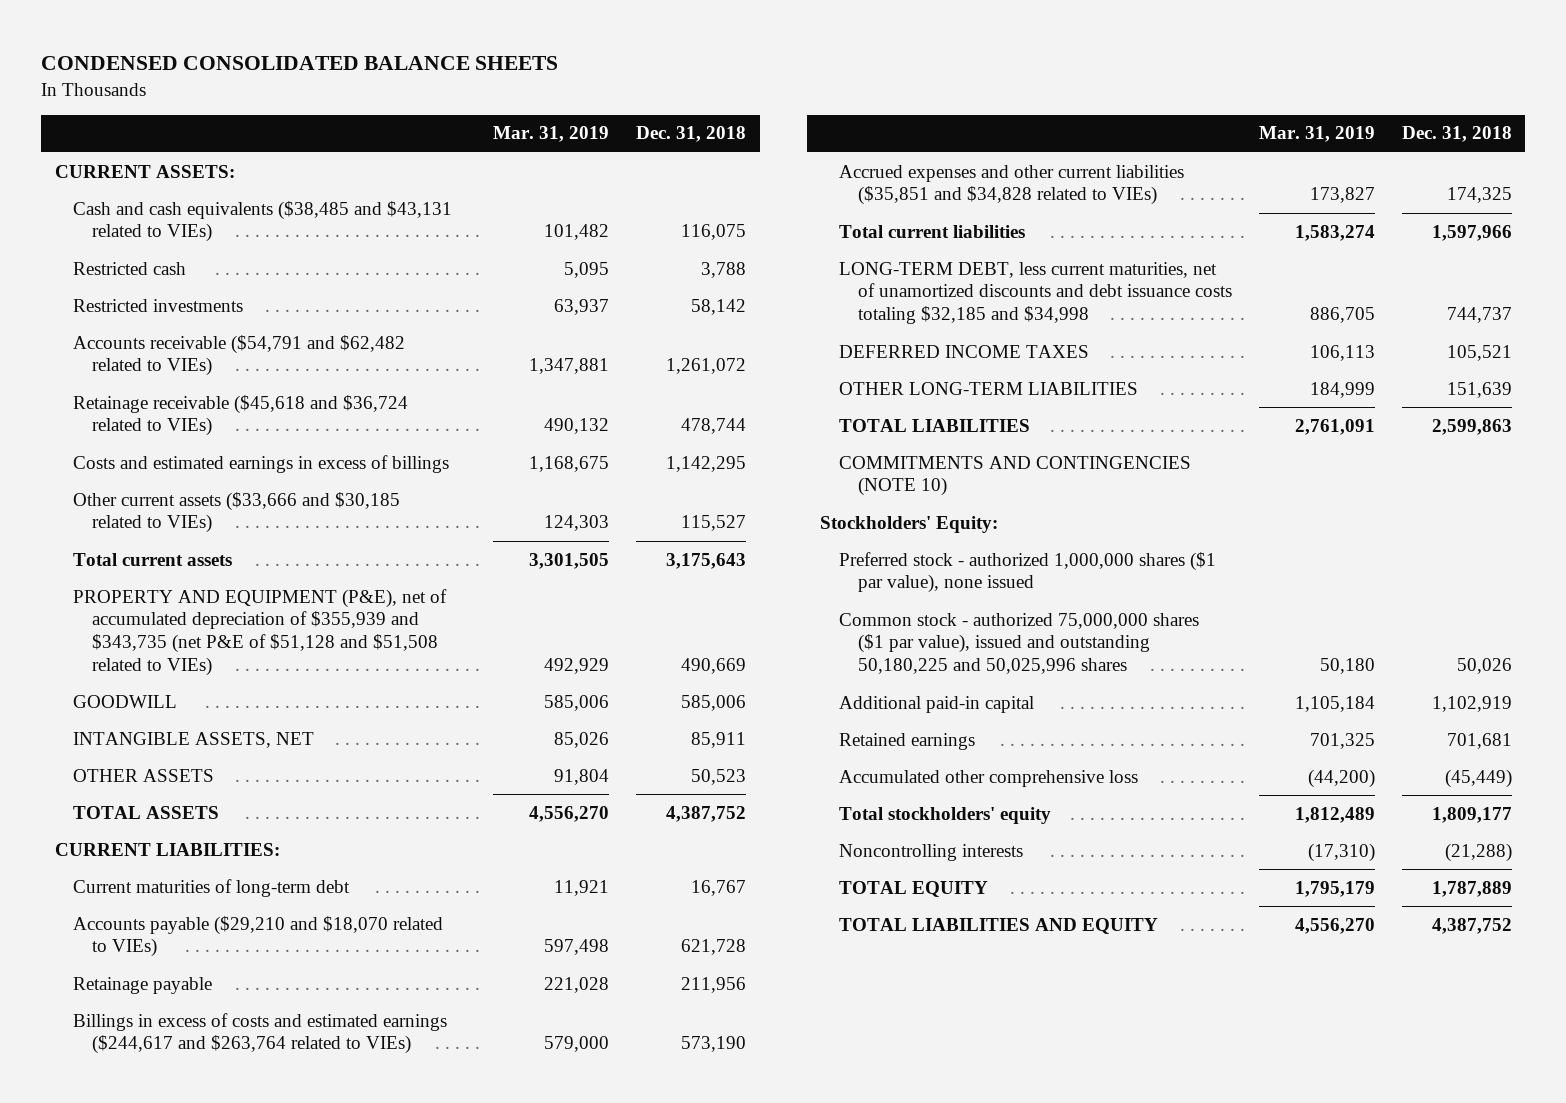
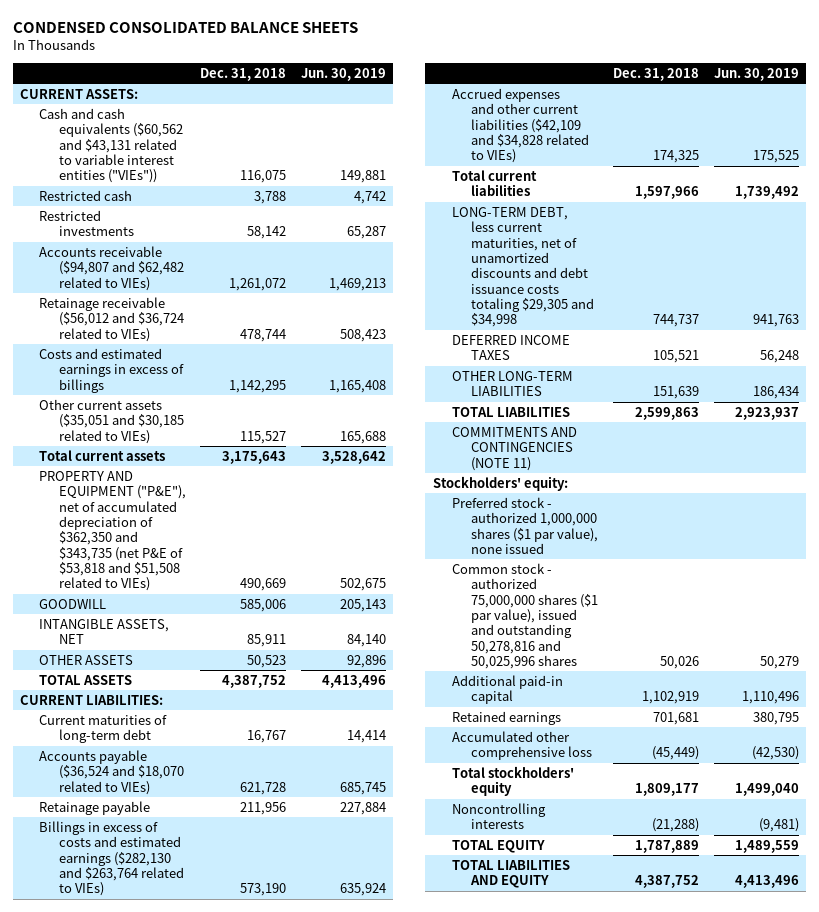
[493,126,610,143] Mar. 31, 2019 -> none
none -> [300,67,386,81] Jun. 30, 2019
[73,200,453,243] Cash and cash equivalents ($38,485 and $43,131 related to VIEs) -> [39,107,183,184] Cash and cash equivalents ($60,562 and $43,131 related to variable interest entities ("VIEs"))
[73,334,406,377] Accounts receivable ($54,791 and $62,482 related to VIEs) -> [39,245,184,291] Accounts receivable ($94,807 and $62,482 related to VIEs)
[73,394,409,437] Retainage receivable ($45,618 and $36,724 related to VIEs) -> [39,296,184,342] Retainage receivable ($56,012 and $36,724 related to VIEs)
[73,491,401,534] Other current assets ($33,666 and $30,185 related to VIEs) -> [39,398,184,444] Other current assets ($35,051 and $30,185 related to VIEs)
[73,588,448,676] PROPERTY AND EQUIPMENT (P&E), net of accumulated depreciation of $355,939 and $343,735 (net P&E of $51,128 and $51,508 related to VIEs) -> [39,470,186,592] PROPERTY AND EQUIPMENT ("P&E"), net of accumulated depreciation of $362,350 and $343,735 (net P&E of $53,818 and $51,508 related to VIEs)
[73,915,444,958] Accounts payable ($29,210 and $18,070 related to VIEs) -> [39,749,184,795] Accounts payable ($36,524 and $18,070 related to VIEs)
[73,1012,448,1055] Billings in excess of costs and estimated earnings ($244,617 and $263,764 related to VIEs) -> [39,820,184,897] Billings in excess of costs and estimated earnings ($282,130 and $263,764 related to VIEs)
[839,164,1185,206] Accrued expenses and other current liabilities ($35,851 and $34,828 related to VIEs) -> [452,87,590,164] Accrued expenses and other current liabilities ($42,109 and $34,828 related to VIEs)
[839,261,1233,325] LONG-TERM DEBT, less current maturities, net of unamortized discounts and debt issuance costs totaling $32,185 and $34,998 -> [452,206,595,328] LONG-TERM DEBT, less current maturities, net of unamortized discounts and debt issuance costs totaling $29,305 and $34,998
[839,455,1192,497] COMMITMENTS AND CONTINGENCIES (NOTE 10) -> [452,426,578,471] COMMITMENTS AND CONTINGENCIES (NOTE 11)
[820,515,999,533] Stockholders' Equity: -> [432,475,568,491] Stockholders' equity:
[839,612,1200,675] Common stock - authorized 75,000,000 shares ($1 par value), issued and outstanding 50,180,225 and 50,025,996 shares -> [452,562,599,670] Common stock - authorized 75,000,000 shares ($1 par value), issued and outstanding 50,278,816 and 50,025,996 shares

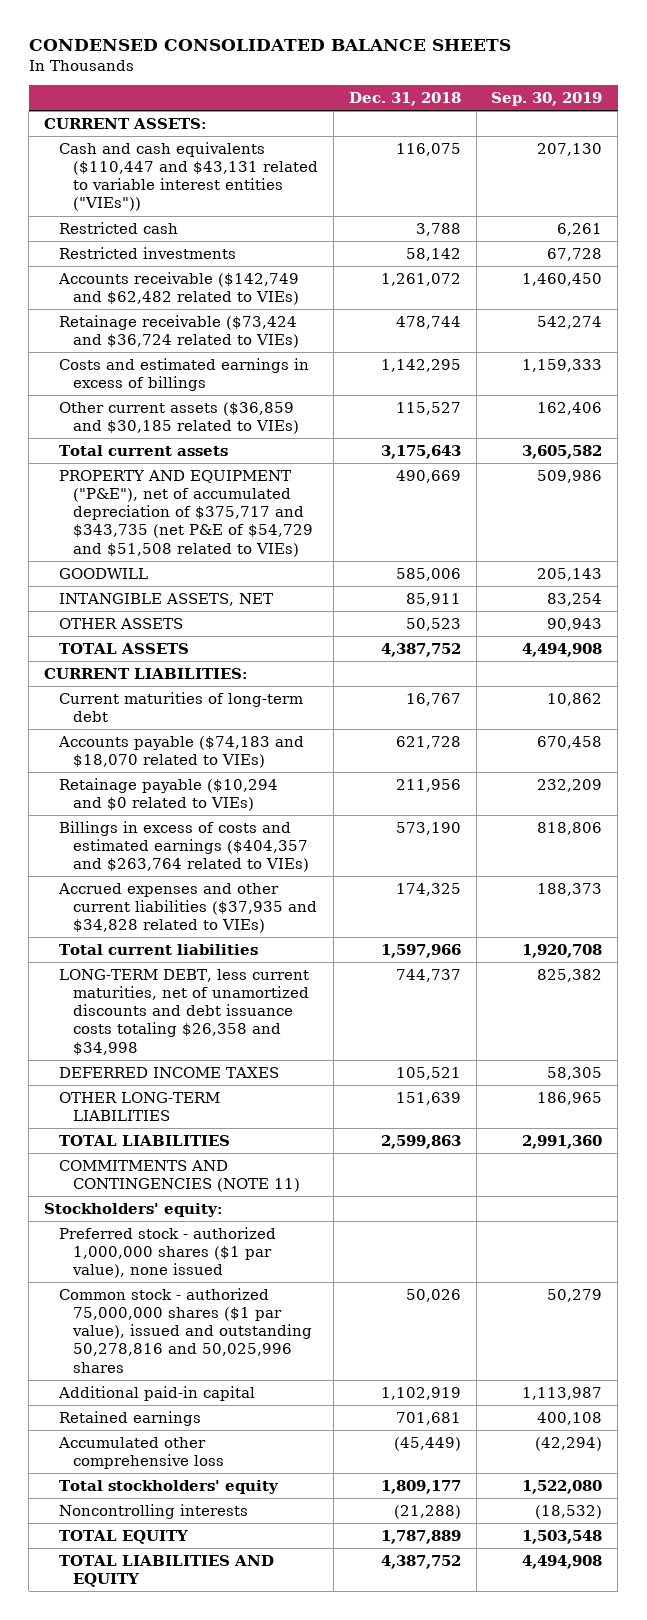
[300,67,386,81] Jun. 30, 2019 -> none
none -> [491,91,603,106] Sep. 30, 2019
[39,107,183,184] Cash and cash equivalents ($60,562 and $43,131 related to variable interest entities ("VIEs")) -> [58,141,318,212] Cash and cash equivalents ($110,447 and $43,131 related to variable interest entities ("VIEs"))
[39,245,184,291] Accounts receivable ($94,807 and $62,482 related to VIEs) -> [57,271,299,305] Accounts receivable ($142,749 and $62,482 related to VIEs)
[39,296,184,342] Retainage receivable ($56,012 and $36,724 related to VIEs) -> [58,314,299,348] Retainage receivable ($73,424 and $36,724 related to VIEs)
[39,398,184,444] Other current assets ($35,051 and $30,185 related to VIEs) -> [58,401,299,434] Other current assets ($36,859 and $30,185 related to VIEs)
[39,470,186,592] PROPERTY AND EQUIPMENT ("P&E"), net of accumulated depreciation of $362,350 and $343,735 (net P&E of $53,818 and $51,508 related to VIEs) -> [58,469,313,557] PROPERTY AND EQUIPMENT ("P&E"), net of accumulated depreciation of $375,717 and $343,735 (net P&E of $54,729 and $51,508 related to VIEs)
[39,749,184,795] Accounts payable ($36,524 and $18,070 related to VIEs) -> [57,735,304,768] Accounts payable ($74,183 and $18,070 related to VIEs)
[39,800,151,815] Retainage payable -> [58,777,278,811] Retainage payable ($10,294 and $0 related to VIEs)
[39,820,184,897] Billings in excess of costs and estimated earnings ($282,130 and $263,764 related to VIEs) -> [58,820,309,873] Billings in excess of costs and estimated earnings ($404,357 and $263,764 related to VIEs)
[452,87,590,164] Accrued expenses and other current liabilities ($42,109 and $34,828 related to VIEs) -> [57,882,317,934] Accrued expenses and other current liabilities ($37,935 and $34,828 related to VIEs)
[452,206,595,328] LONG-TERM DEBT, less current maturities, net of unamortized discounts and debt issuance costs totaling $29,305 and $34,998 -> [58,968,309,1055] LONG-TERM DEBT, less current maturities, net of unamortized discounts and debt issuance costs totaling $26,358 and $34,998

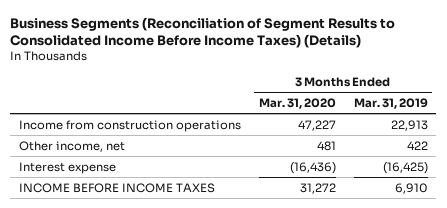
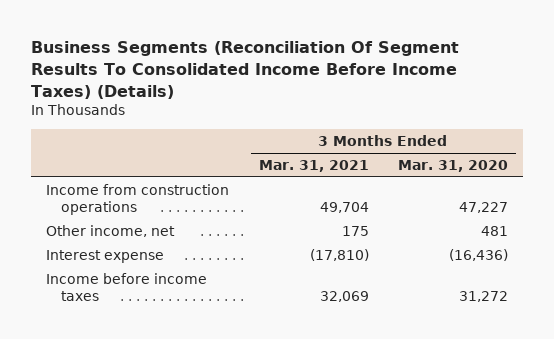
[10,16,396,49] Business Segments (Reconciliation of Segment Results to Consolidated Income Before Income Taxes) (Details) -> [31,41,460,99] Business Segments (Reconciliation Of Segment Results To Consolidated Income Before Income Taxes) (Details)
[353,98,428,110] Mar. 31, 2019 -> none
none -> [258,159,369,172] Mar. 31, 2021
[19,182,216,193] INCOME BEFORE INCOME TAXES -> [46,272,208,302] Income before income taxes

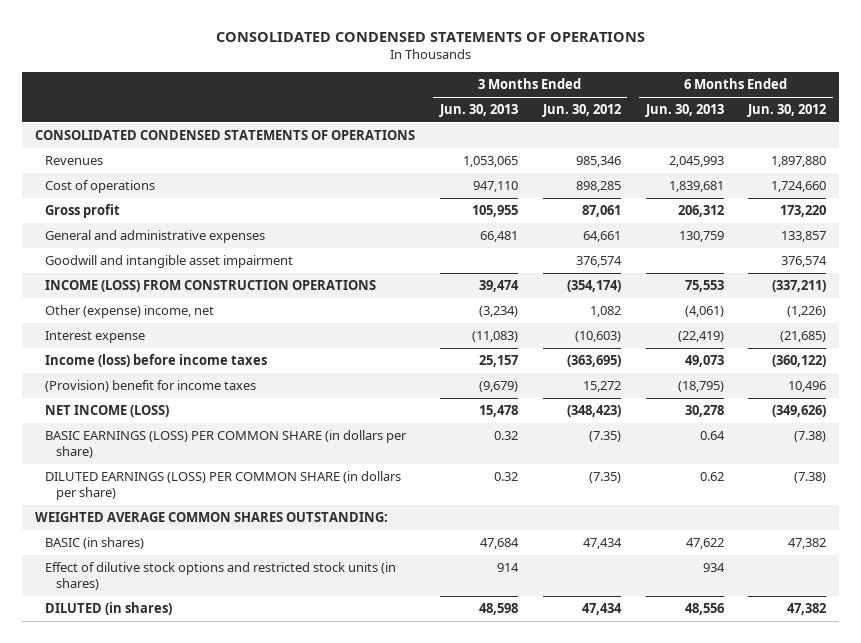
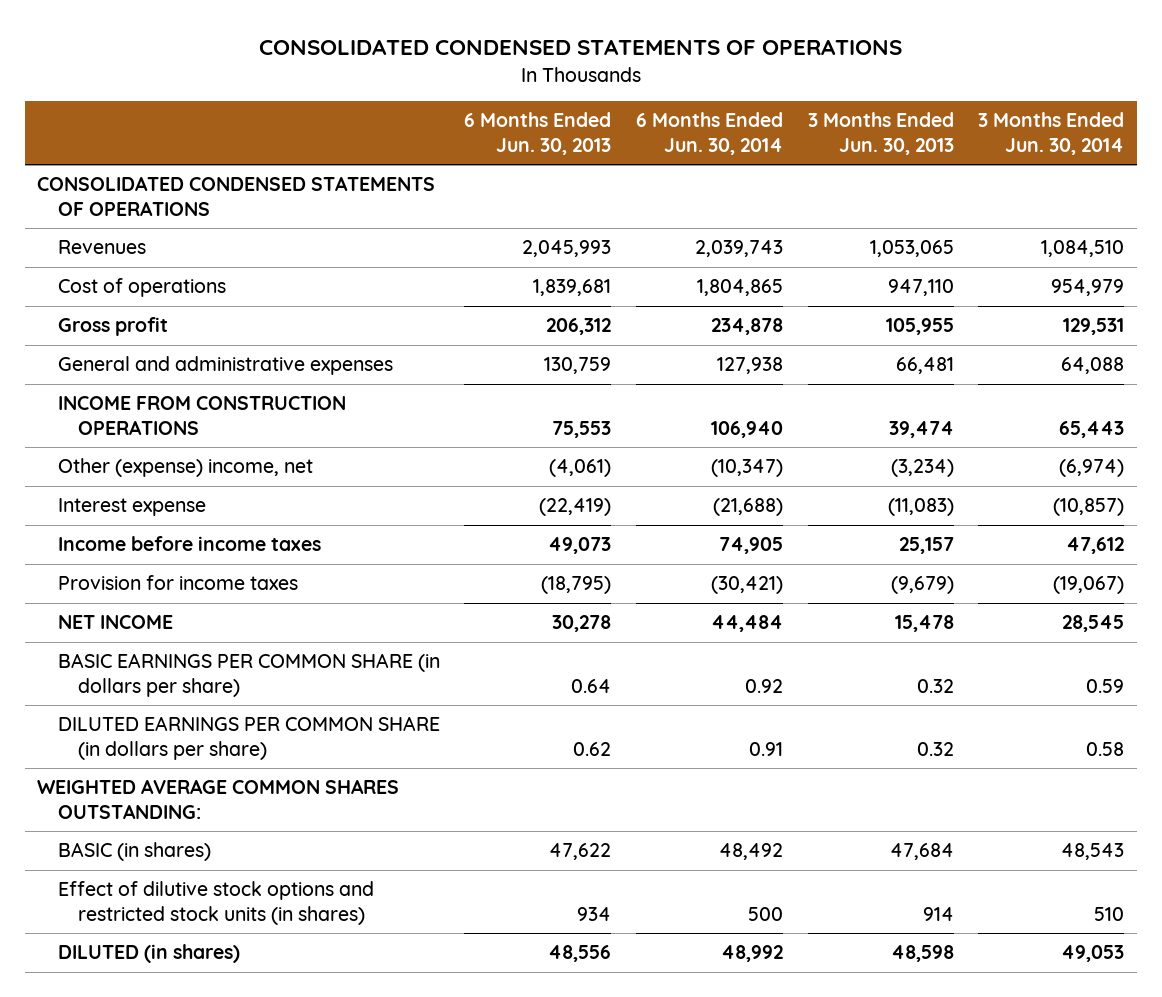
[541,104,621,118] Jun. 30, 2012 -> none
[747,104,827,118] Jun. 30, 2012 -> none
none -> [636,112,784,155] 6 Months Ended Jun. 30, 2014
none -> [978,112,1125,155] 3 Months Ended Jun. 30, 2014
[45,255,294,269] Goodwill and intangible asset impairment -> none
[45,280,377,293] INCOME (LOSS) FROM CONSTRUCTION OPERATIONS -> [57,396,346,435] INCOME FROM CONSTRUCTION OPERATIONS
[45,354,268,368] Income (loss) before income taxes -> [57,536,321,552] Income before income taxes
[45,380,257,393] (Provision) benefit for income taxes -> [57,575,298,591] Provision for income taxes
[45,405,170,418] NET INCOME (LOSS) -> [57,615,173,630] NET INCOME
[45,430,408,459] BASIC EARNINGS (LOSS) PER COMMON SHARE (in dollars per share) -> [57,653,440,697] BASIC EARNINGS PER COMMON SHARE (in dollars per share)
[45,471,402,501] DILUTED EARNINGS (LOSS) PER COMMON SHARE (in dollars per share) -> [57,716,440,760] DILUTED EARNINGS PER COMMON SHARE (in dollars per share)

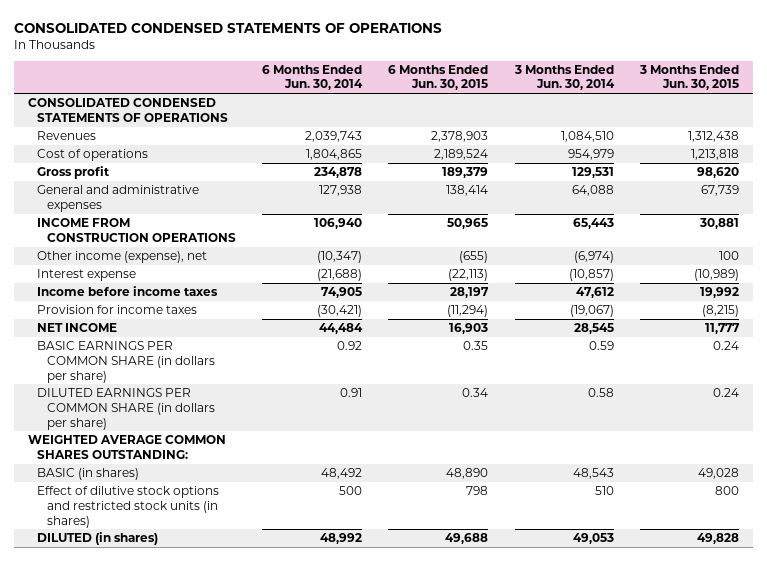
[464,112,612,155] 6 Months Ended Jun. 30, 2013 -> none
[807,112,954,155] 3 Months Ended Jun. 30, 2013 -> none
none -> [388,64,489,91] 6 Months Ended Jun. 30, 2015
none -> [639,64,740,91] 3 Months Ended Jun. 30, 2015
[57,458,313,478] Other (expense) income, net -> [37,251,208,264] Other income (expense), net

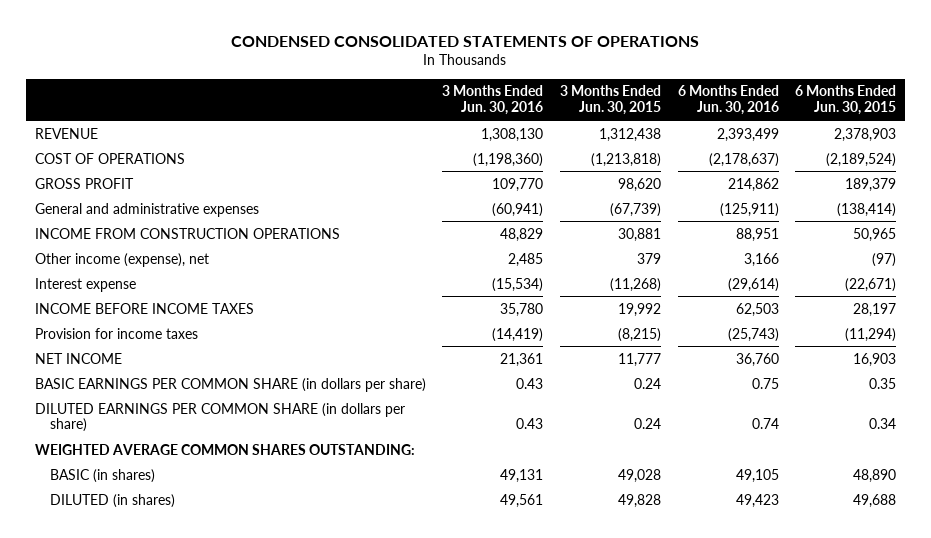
[14,22,443,33] CONSOLIDATED CONDENSED STATEMENTS OF OPERATIONS -> [231,36,700,48] CONDENSED CONSOLIDATED STATEMENTS OF OPERATIONS
[261,64,363,91] 6 Months Ended Jun. 30, 2014 -> none
[513,64,615,91] 3 Months Ended Jun. 30, 2014 -> none
none -> [442,85,544,116] 3 Months Ended Jun. 30, 2016
none -> [677,85,779,116] 6 Months Ended Jun. 30, 2016
[27,98,229,122] CONSOLIDATED CONDENSED STATEMENTS OF OPERATIONS -> none
[37,131,97,141] Revenues -> [34,127,98,139] REVENUE
[37,149,149,162] Cost of operations -> [34,152,185,164] COST OF OPERATIONS
[434,149,489,161] 2,189,524 -> [826,152,897,167] (2,189,524)
[691,149,740,161] 1,213,818 -> [590,152,661,167] (1,213,818)
[37,166,111,180] Gross profit -> [34,177,134,189] GROSS PROFIT
[446,185,489,197] 138,414 -> [837,202,897,217] (138,414)
[701,185,740,197] 67,739 -> [609,202,661,217] (67,739)
[459,251,489,264] (655) -> [872,252,897,267] (97)
[719,251,740,261] 100 -> [636,252,661,264] 379
[448,269,489,282] (22,113) -> [845,277,897,292] (22,671)
[694,269,740,282] (10,989) -> [609,277,661,292] (11,268)
[37,286,219,297] Income before income taxes -> [34,302,254,314] INCOME BEFORE INCOME TAXES
[37,486,220,528] Effect of dilutive stock options and restricted stock units (in shares) -> none

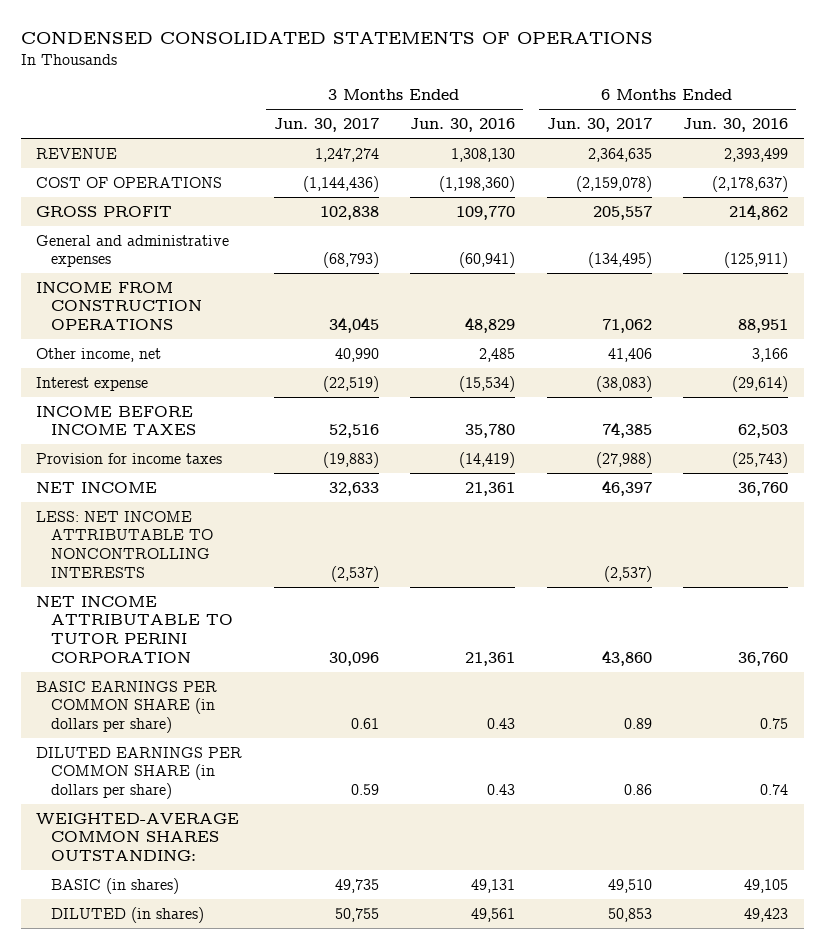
[559,85,661,116] 3 Months Ended Jun. 30, 2015 -> none
[795,85,897,116] 6 Months Ended Jun. 30, 2015 -> none
none -> [273,118,379,133] Jun. 30, 2017
none -> [546,118,652,133] Jun. 30, 2017
[34,252,209,267] Other income (expense), net -> [36,347,162,362] Other income, net
none -> [36,510,214,578] LESS: NET INCOME ATTRIBUTABLE TO NONCONTROLLING INTERESTS
none -> [36,595,234,663] NET INCOME ATTRIBUTABLE TO TUTOR PERINI CORPORATION
[34,443,415,455] WEIGHTED AVERAGE COMMON SHARES OUTSTANDING: -> [36,812,240,861] WEIGHTED-AVERAGE COMMON SHARES OUTSTANDING:

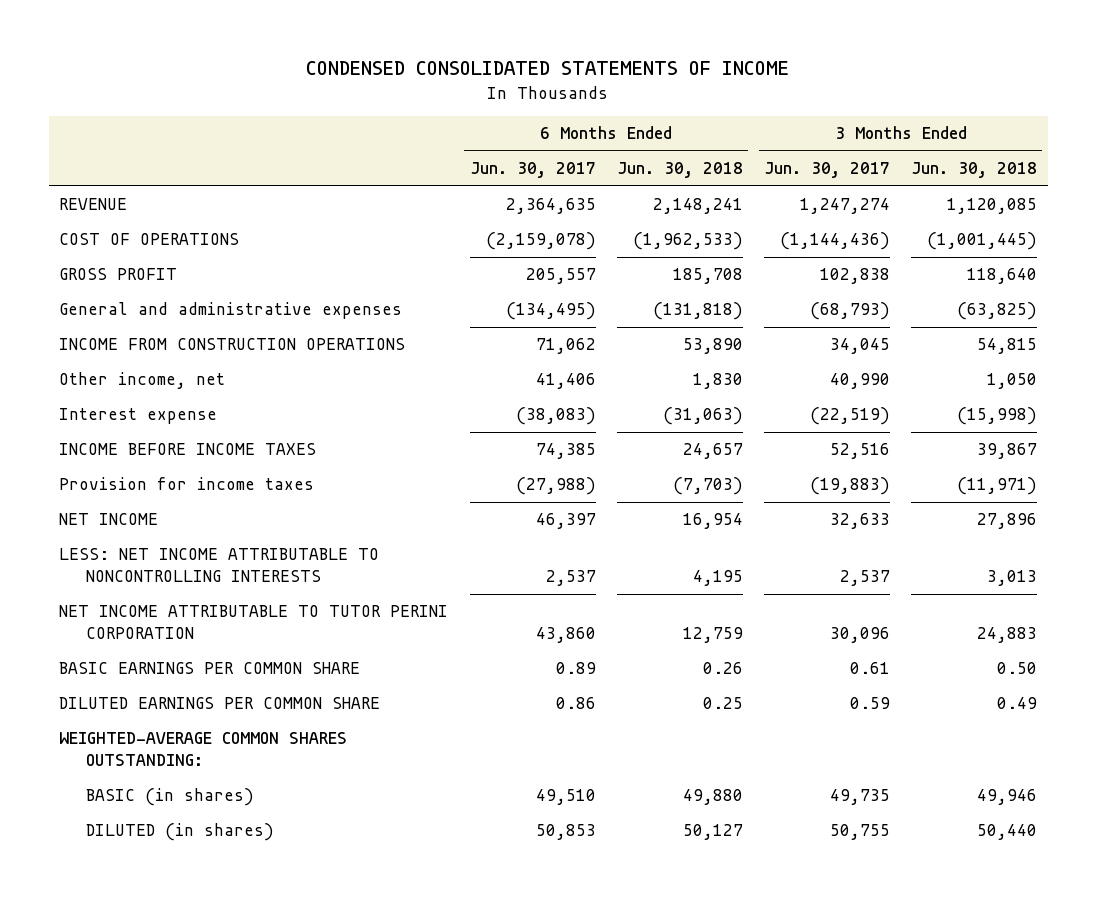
[20,31,653,45] CONDENSED CONSOLIDATED STATEMENTS OF OPERATIONS -> [306,61,790,76] CONDENSED CONSOLIDATED STATEMENTS OF INCOME
[410,118,516,133] Jun. 30, 2016 -> none
[683,118,789,133] Jun. 30, 2016 -> none
none -> [616,162,743,179] Jun. 30, 2018
none -> [911,162,1038,179] Jun. 30, 2018
[330,565,379,582] (2,537) -> [839,570,890,587] 2,537
[603,565,652,582] (2,537) -> [545,570,596,587] 2,537
[36,680,218,733] BASIC EARNINGS PER COMMON SHARE (in dollars per share) -> [59,662,361,675] BASIC EARNINGS PER COMMON SHARE
[36,746,243,799] DILUTED EARNINGS PER COMMON SHARE (in dollars per share) -> [59,697,381,710] DILUTED EARNINGS PER COMMON SHARE

